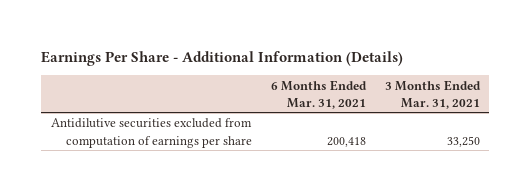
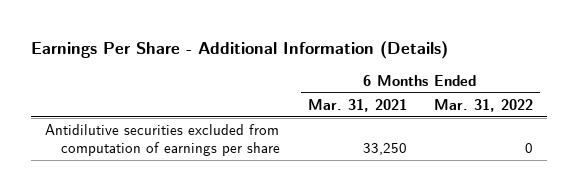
[384,79,481,109] 3 Months Ended Mar. 31, 2021 -> none
none -> [434,98,534,112] Mar. 31, 2022
[327,136,367,147] 200,418 -> [362,143,407,156] 33,250

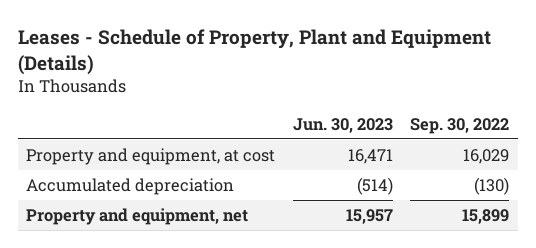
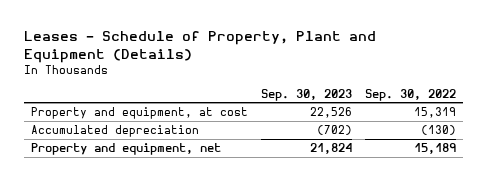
[292,117,393,133] Jun. 30, 2023 -> none
none -> [261,88,353,101] Sep. 30, 2023
[463,148,510,164] 16,029 -> [414,107,457,119] 15,319
[462,208,510,224] 15,899 -> [414,143,457,155] 15,189

